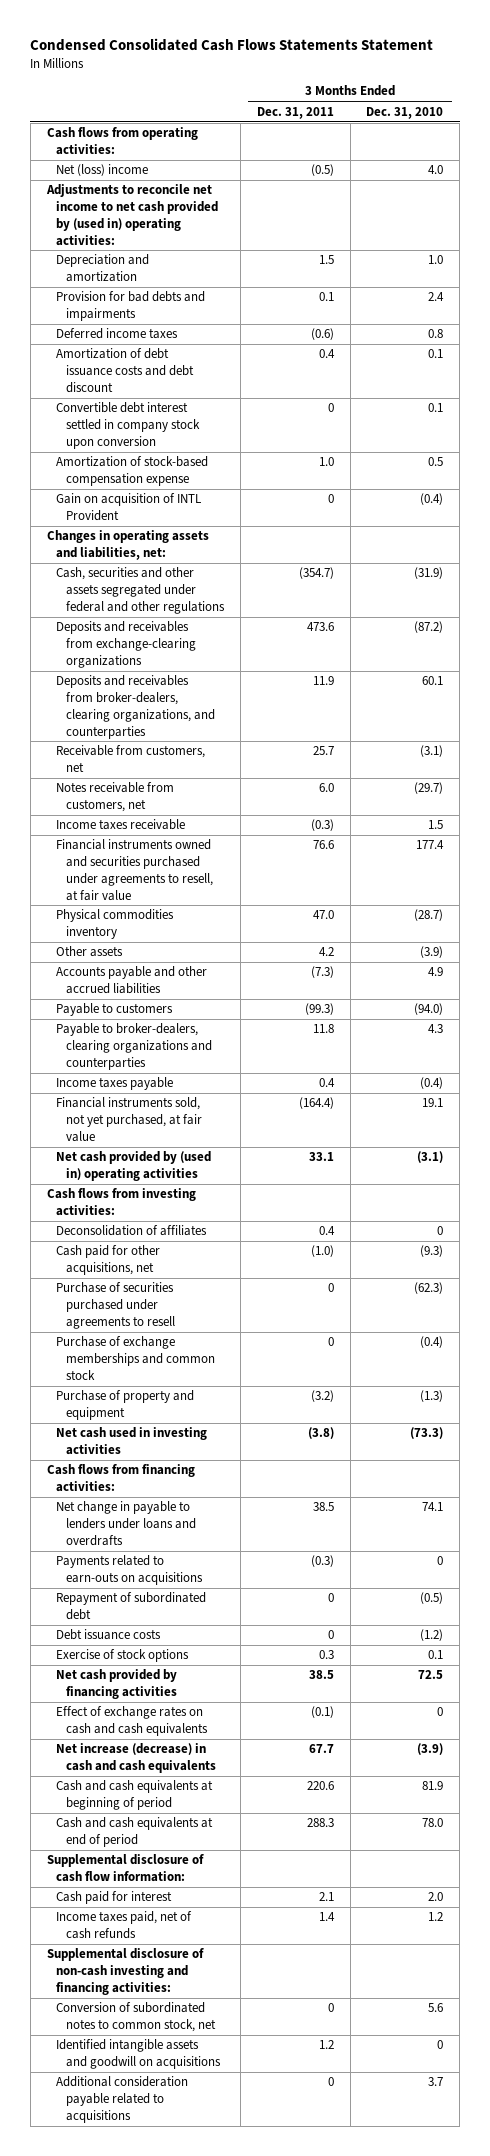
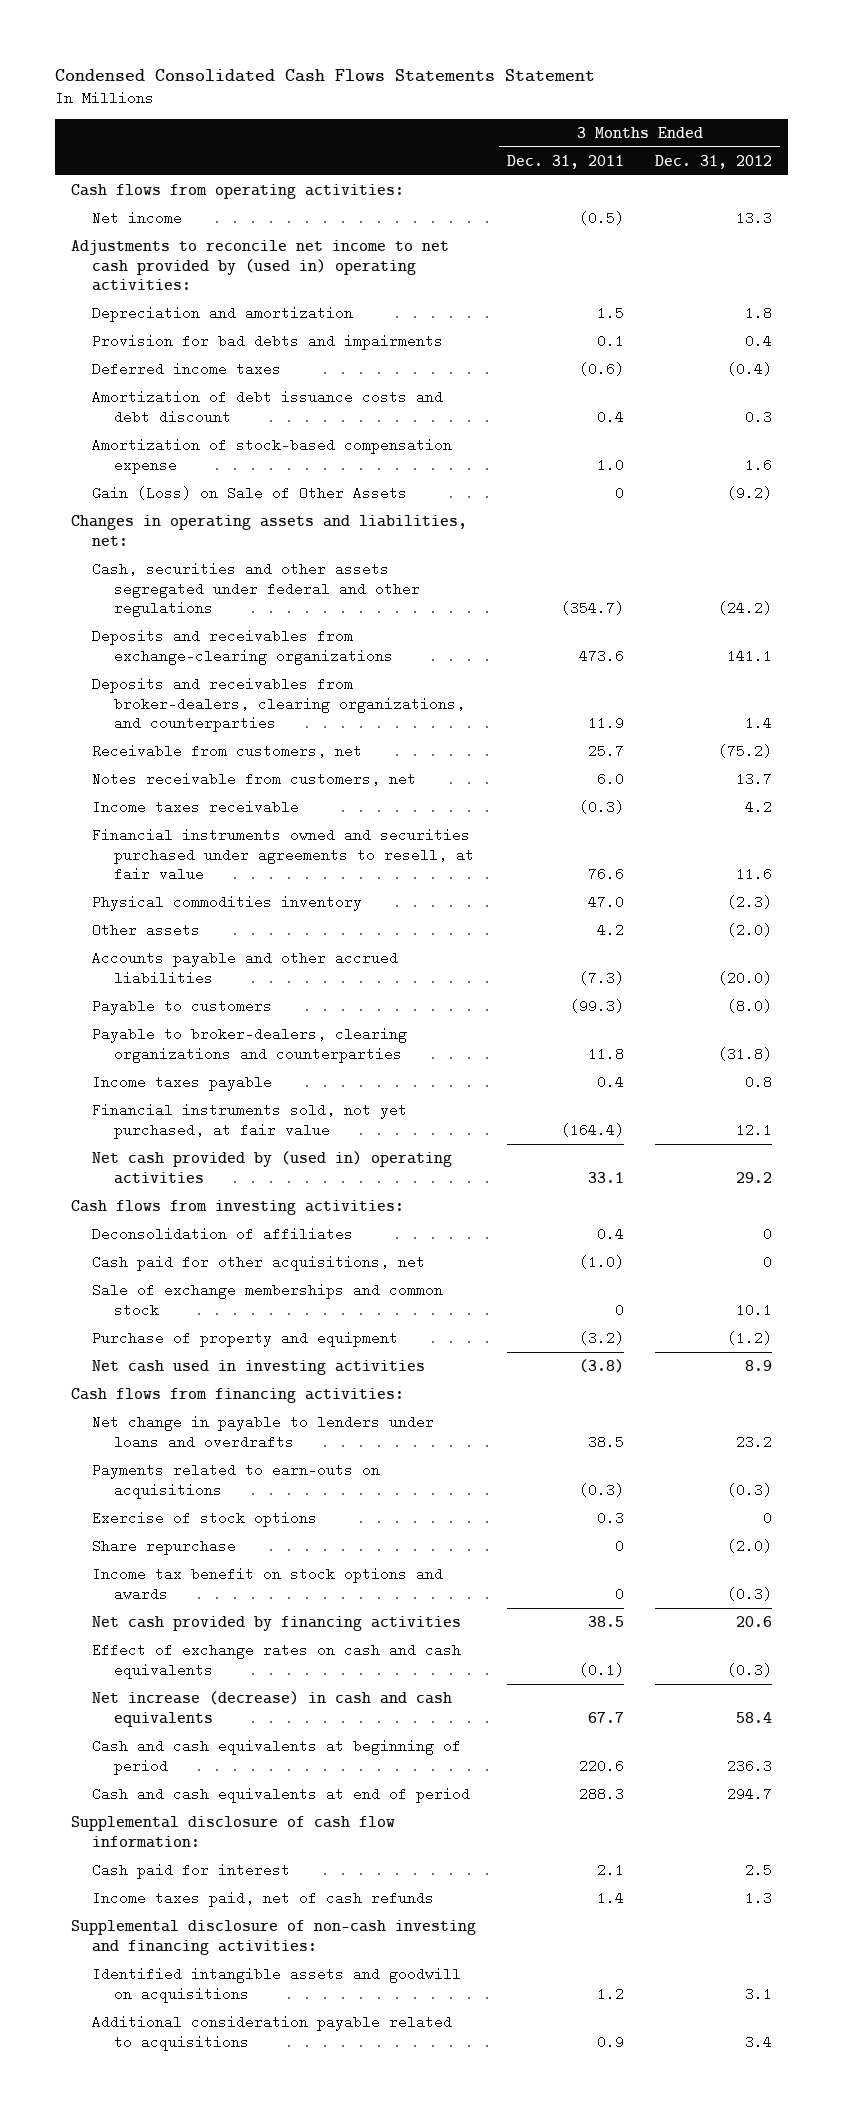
[366,106,444,119] Dec. 31, 2010 -> none
none -> [655,154,773,169] Dec. 31, 2012
[56,164,149,177] Net (loss) income -> [92,210,183,225] Net income
[56,402,200,449] Convertible debt interest settled in company stock upon conversion -> none
[56,493,202,522] Gain on acquisition of INTL Provident -> none
none -> [92,485,408,500] Gain (Loss) on Sale of Other Assets
[56,1282,175,1329] Purchase of securities purchased under agreements to resell -> none
[56,1336,215,1380] Purchase of exchange memberships and common stock -> [92,1282,444,1317] Sale of exchange memberships and common stock
[56,1592,207,1621] Repayment of subordinated debt -> none
[56,1629,162,1641] Debt issuance costs -> none
none -> [92,1538,237,1555] Share repurchase
none -> [92,1566,444,1601] Income tax benefit on stock options and awards
[56,2002,216,2033] Conversion of subordinated notes to common stock, net -> none
[327,2077,334,2087] 0 -> [597,2034,625,2049] 0.9

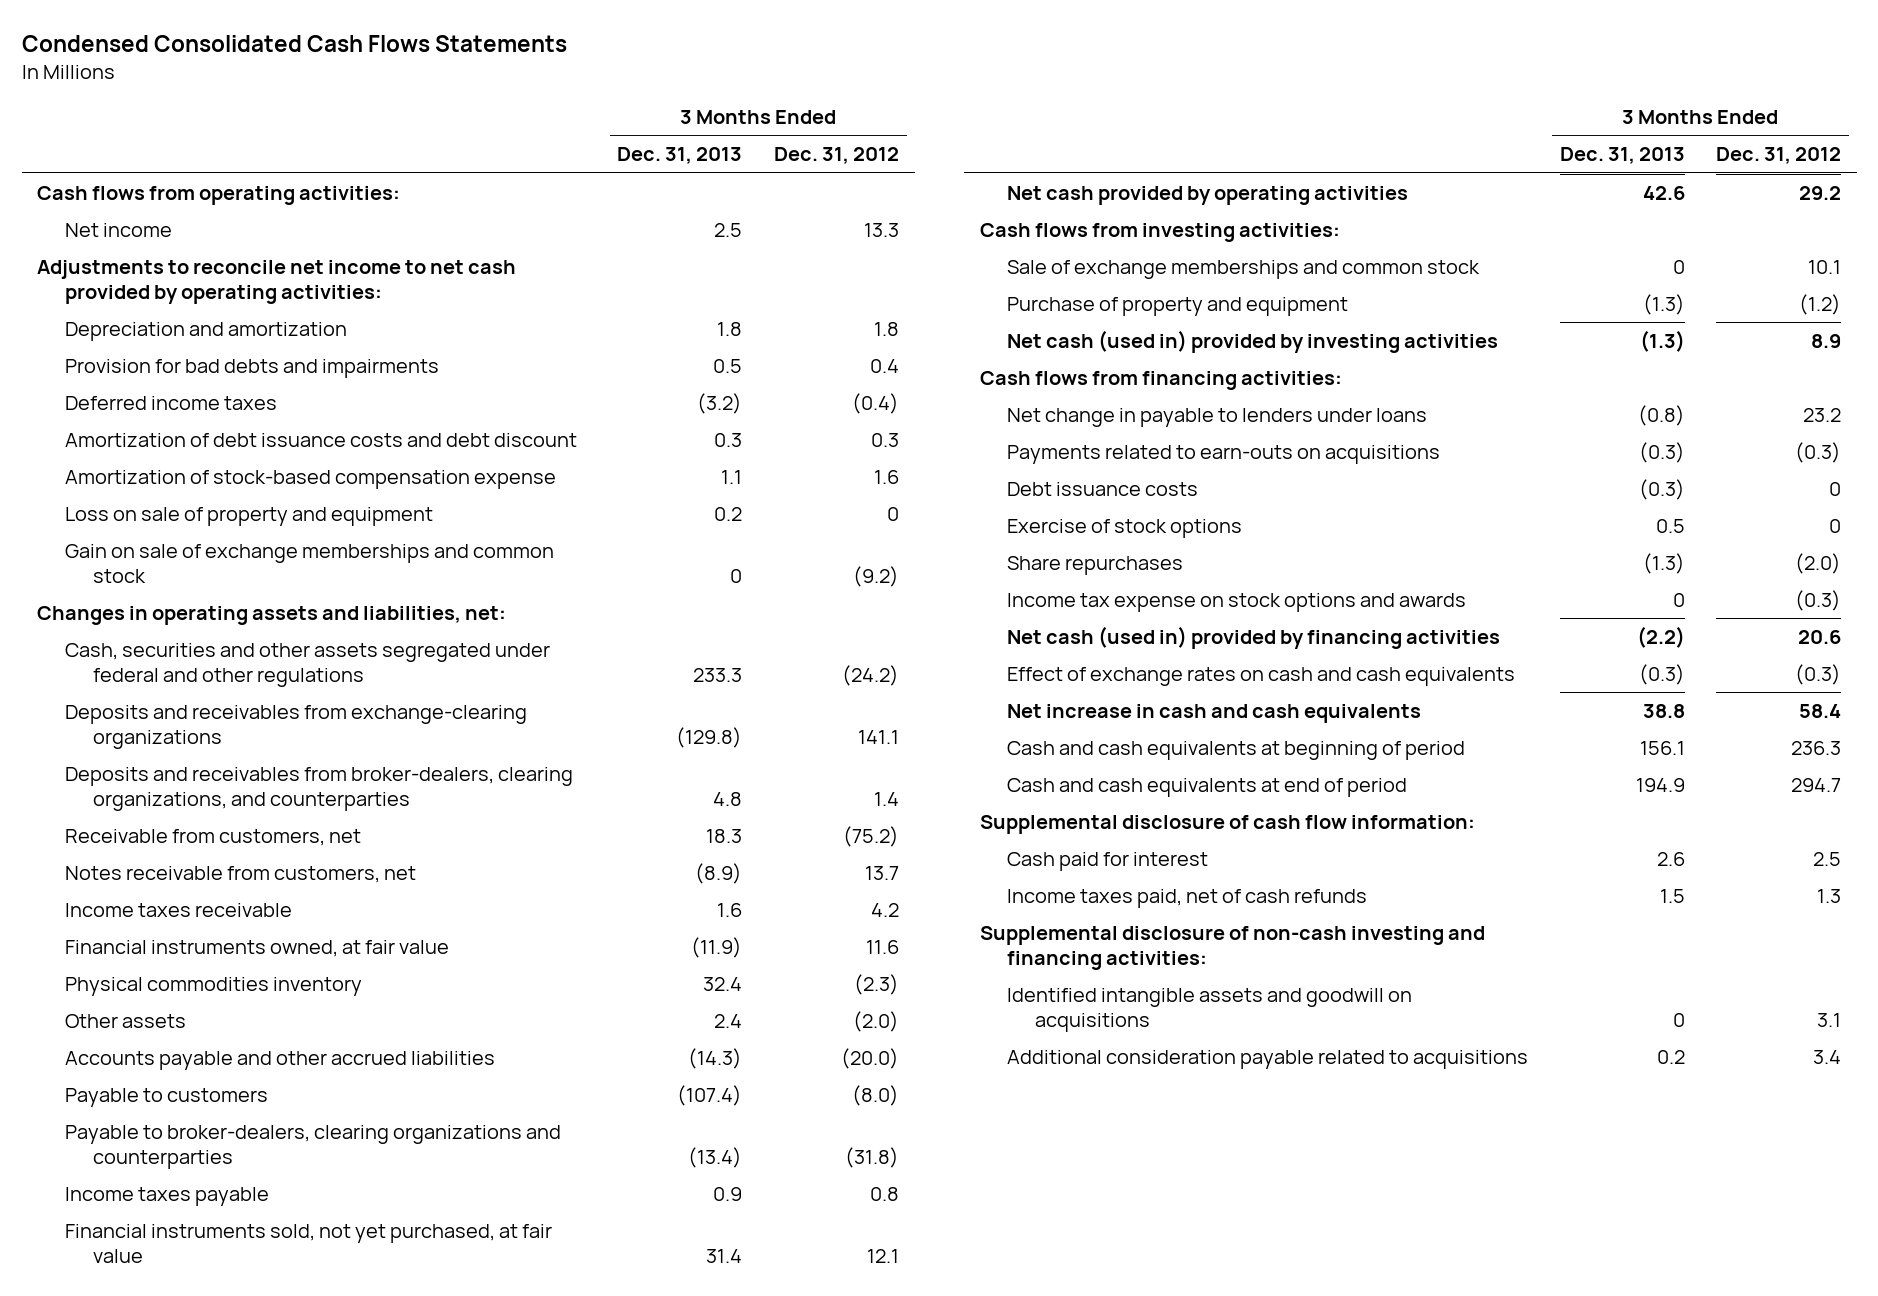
[55,68,596,82] Condensed Consolidated Cash Flows Statements Statement -> [21,35,567,53] Condensed Consolidated Cash Flows Statements
[507,154,625,169] Dec. 31, 2011 -> none
none -> [617,147,743,165] Dec. 31, 2013
[70,239,449,292] Adjustments to reconcile net income to net cash provided by (used in) operating activities: -> [37,259,517,304] Adjustments to reconcile net income to net cash provided by operating activities:
none -> [65,506,434,526] Loss on sale of property and equipment
[92,485,408,500] Gain (Loss) on Sale of Other Assets -> [65,543,555,583] Gain on sale of exchange memberships and common stock
[92,827,474,882] Financial instruments owned and securities purchased under agreements to resell, at fair value -> [65,939,450,957] Financial instruments owned, at fair value
[92,1150,453,1184] Net cash provided by (used in) operating activities -> [1007,185,1409,205] Net cash provided by operating activities
[92,1226,354,1241] Deconsolidation of affiliates -> none
[92,1254,426,1271] Cash paid for other acquisitions, net -> none
[92,1359,426,1375] Net cash used in investing activities -> [1007,329,1499,353] Net cash (used in) provided by investing activities
[92,1414,435,1449] Net change in payable to lenders under loans and overdrafts -> [1007,407,1428,427] Net change in payable to lenders under loans
none -> [1007,481,1199,496] Debt issuance costs
[92,1538,237,1555] Share repurchase -> [1007,555,1184,575] Share repurchases
[92,1566,444,1601] Income tax benefit on stock options and awards -> [1007,592,1467,612] Income tax expense on stock options and awards
[92,1615,462,1631] Net cash provided by financing activities -> [1007,625,1501,649] Net cash (used in) provided by financing activities
[92,1690,453,1727] Net increase (decrease) in cash and cash equivalents -> [1007,703,1422,723] Net increase in cash and cash equivalents

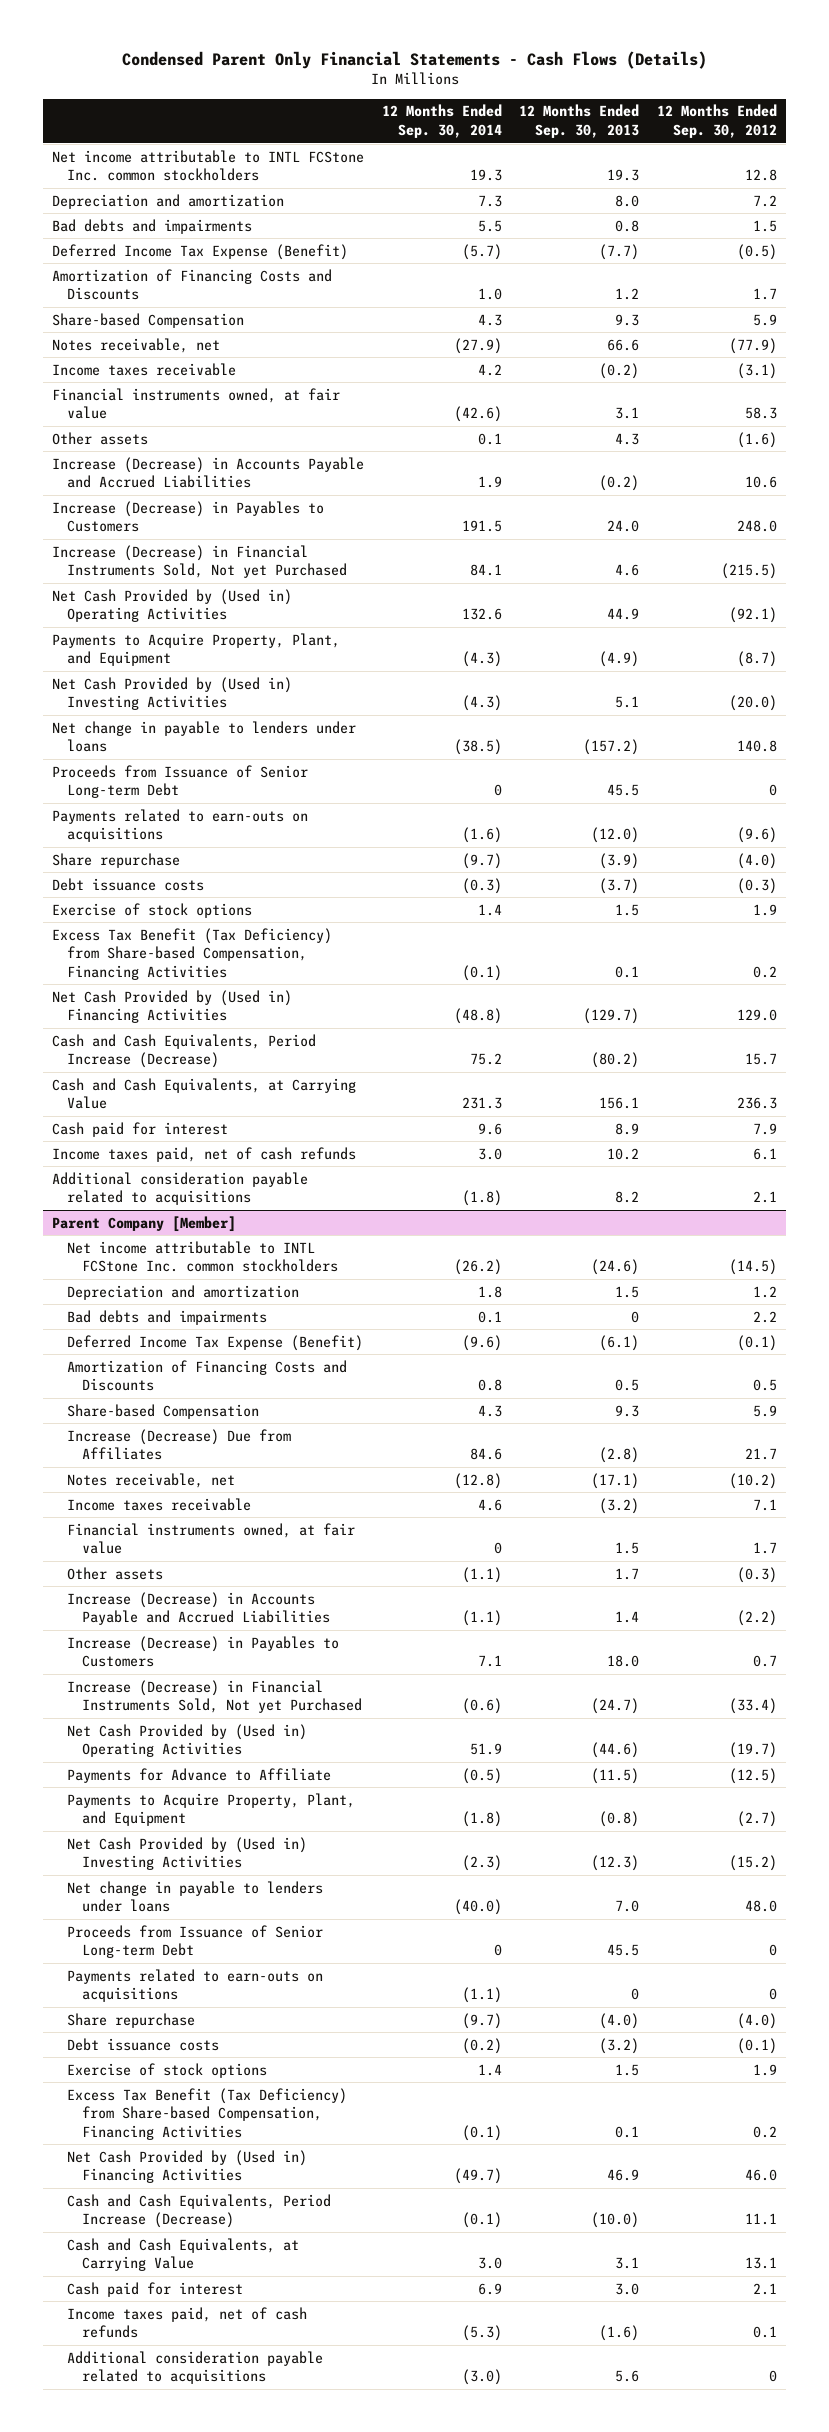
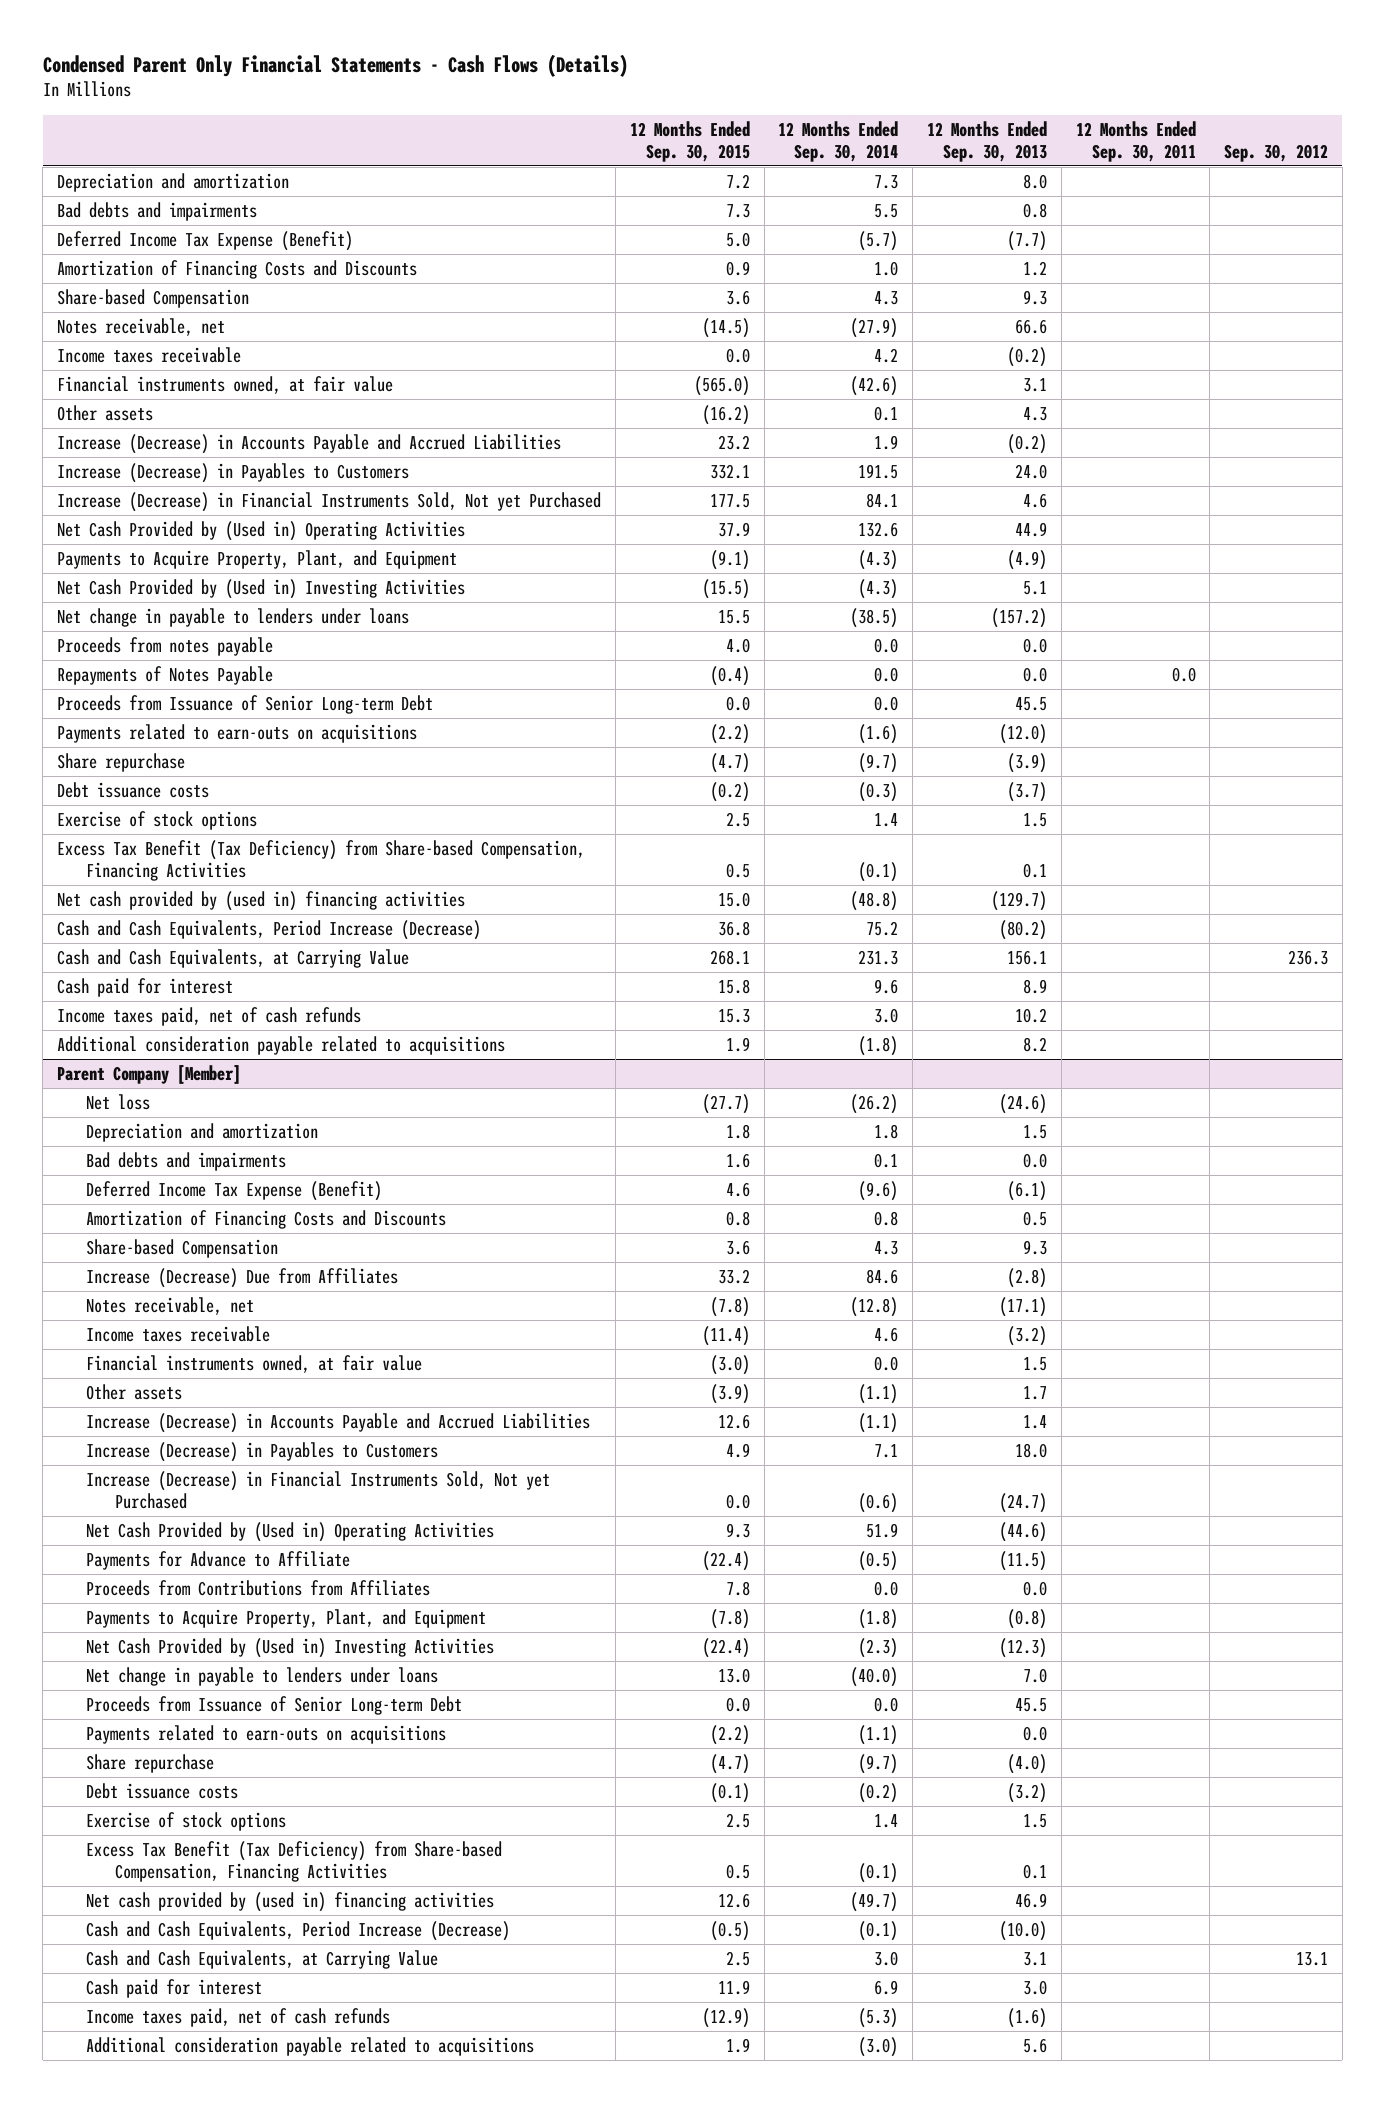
[657,104,778,138] 12 Months Ended Sep. 30, 2012 -> none
none -> [629,121,750,162] 12 Months Ended Sep. 30, 2015
none -> [1075,121,1196,162] 12 Months Ended Sep. 30, 2011
none -> [1224,143,1329,162] Sep. 30, 2012
[51,149,364,182] Net income attributable to INTL FCStone Inc. common stockholders -> none
none -> [57,637,274,657] Proceeds from notes payable
none -> [57,666,274,686] Repayments of Notes Payable
[493,784,502,797] 0 -> [874,696,899,712] 0.0
[51,989,292,1024] Net Cash Provided by (Used in) Financing Activities -> [57,891,466,912] Net cash provided by (used in) financing activities
[66,1240,338,1273] Net income attributable to INTL FCStone Inc. common stockholders -> [85,1094,150,1111] Net loss
[631,1310,640,1323] 0 -> [1022,1153,1047,1169] 0.0
[493,1542,502,1555] 0 -> [874,1356,899,1372] 0.0
none -> [85,1580,430,1597] Proceeds from Contributions from Affiliates
[493,1944,502,1957] 0 -> [874,1697,899,1713] 0.0
[631,1988,640,2001] 0 -> [1022,1726,1047,1742] 0.0
[66,2149,307,2184] Net Cash Provided by (Used in) Financing Activities -> [85,1892,494,1913] Net cash provided by (used in) financing activities

